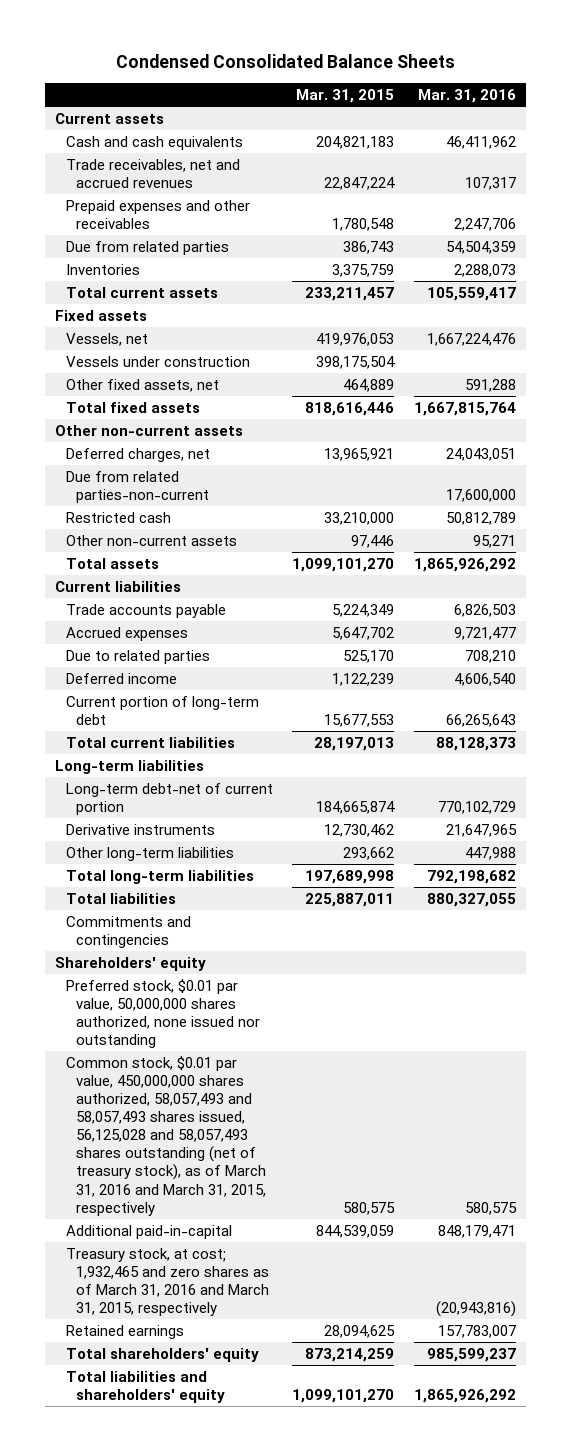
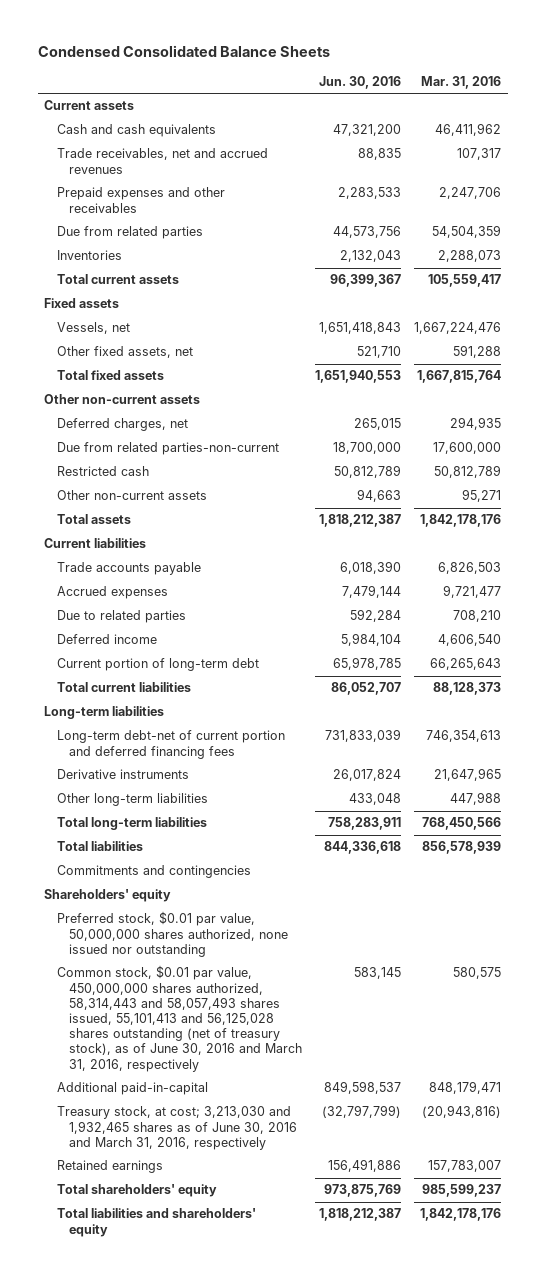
[296,89,395,104] Mar. 31, 2015 -> none
none -> [319,75,402,89] Jun. 30, 2016
[65,355,250,367] Vessels under construction -> none
[446,447,517,461] 24,043,051 -> [450,417,502,431] 294,935
[414,557,517,572] 1,865,926,292 -> [420,514,502,528] 1,842,178,176
[65,782,273,815] Long-term debt-net of current portion -> [56,730,285,759] Long-term debt-net of current portion and deferred financing fees
[438,800,517,814] 770,102,729 -> [426,730,502,743] 746,354,613
[427,869,517,884] 792,198,682 -> [422,817,502,831] 768,450,566
[427,892,517,907] 880,327,055 -> [422,841,502,855] 856,578,939
[65,1055,267,1216] Common stock, $0.01 par value, 450,000,000 shares authorized, 58,057,493 and 58,057,493 shares issued, 56,125,028 and 58,057,493 shares outstanding (net of treasury stock), as of March 31, 2016 and March 31, 2015, respectively -> [56,965,303,1072] Common stock, $0.01 par value, 450,000,000 shares authorized, 58,314,443 and 58,057,493 shares issued, 55,101,413 and 56,125,028 shares outstanding (net of treasury stock), as of June 30, 2016 and March 31, 2016, respectively
[65,1247,270,1317] Treasury stock, at cost; 1,932,465 and zero shares as of March 31, 2016 and March 31, 2015, respectively -> [56,1106,298,1150] Treasury stock, at cost; 3,213,030 and 1,932,465 shares as of June 30, 2016 and March 31, 2016, respectively
[414,1388,517,1403] 1,865,926,292 -> [420,1208,502,1222] 1,842,178,176

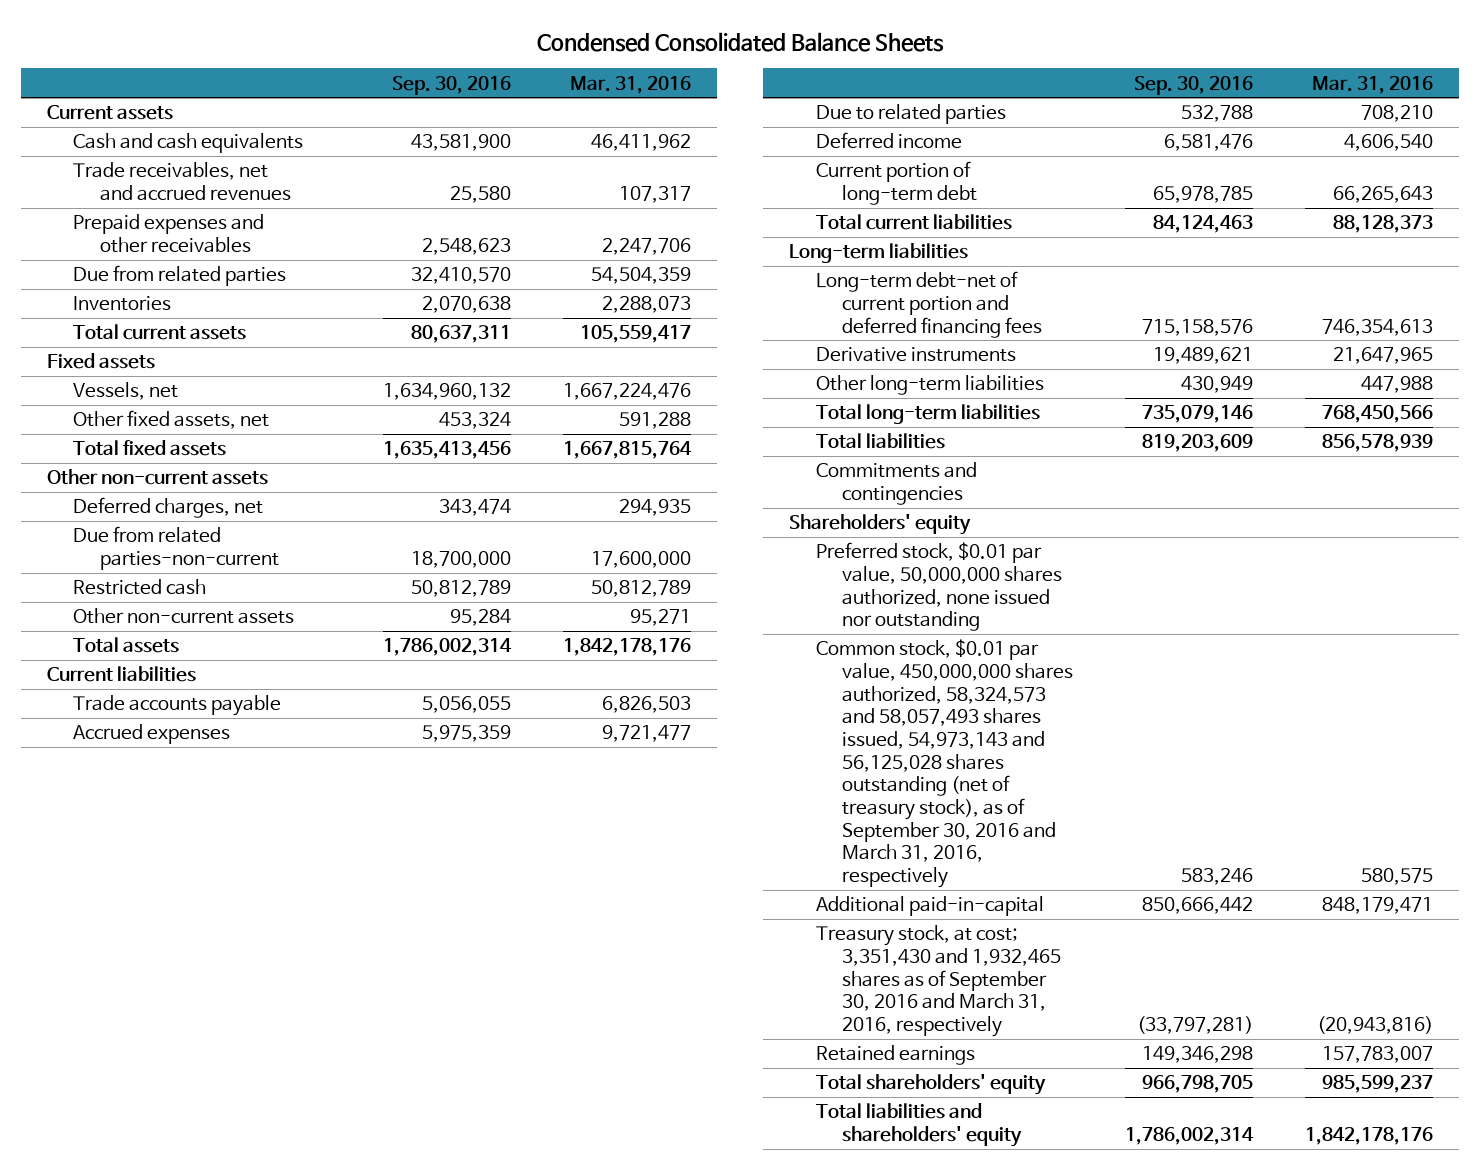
[319,75,402,89] Jun. 30, 2016 -> none
none -> [391,75,511,95] Sep. 30, 2016
[56,965,303,1072] Common stock, $0.01 par value, 450,000,000 shares authorized, 58,314,443 and 58,057,493 shares issued, 55,101,413 and 56,125,028 shares outstanding (net of treasury stock), as of June 30, 2016 and March 31, 2016, respectively -> [815,639,1074,888] Common stock, $0.01 par value, 450,000,000 shares authorized, 58,324,573 and 58,057,493 shares issued, 54,973,143 and 56,125,028 shares outstanding (net of treasury stock), as of September 30, 2016 and March 31, 2016, respectively
[56,1106,298,1150] Treasury stock, at cost; 3,213,030 and 1,932,465 shares as of June 30, 2016 and March 31, 2016, respectively -> [815,925,1062,1037] Treasury stock, at cost; 3,351,430 and 1,932,465 shares as of September 30, 2016 and March 31, 2016, respectively

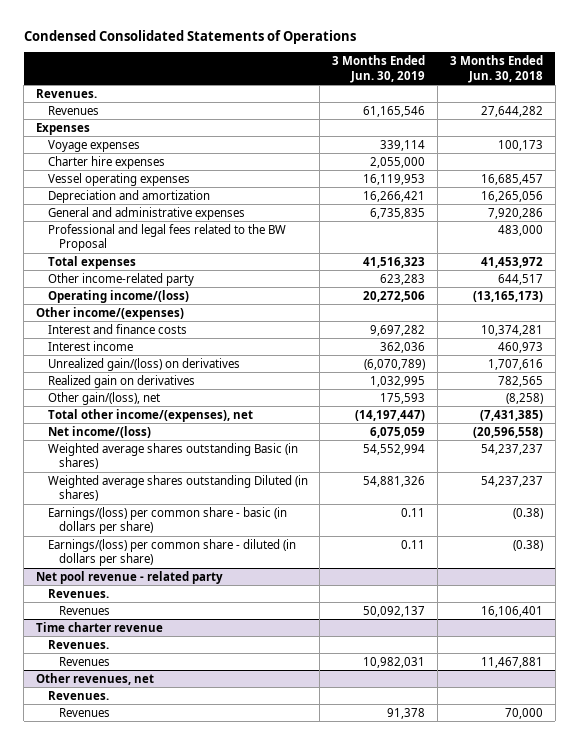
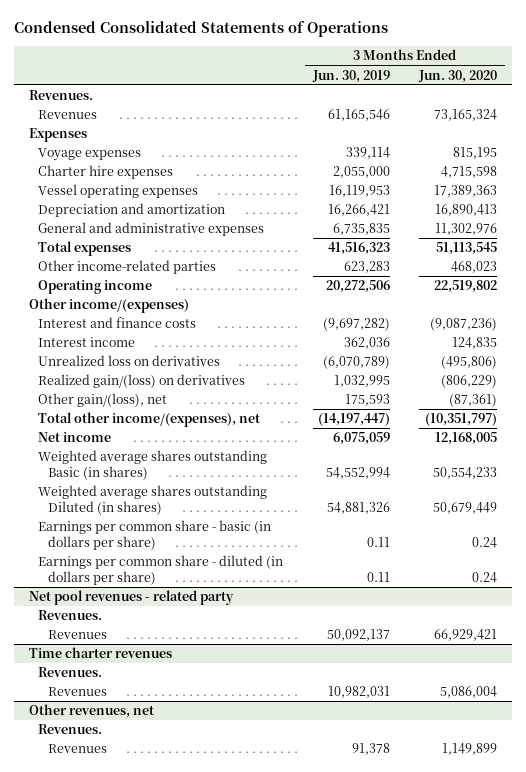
[449,55,543,83] 3 Months Ended Jun. 30, 2018 -> none
none -> [418,69,498,83] Jun. 30, 2020
[47,223,286,252] Professional and legal fees related to the BW Proposal -> none
[47,272,194,286] Other income-related party -> [38,260,217,275] Other income-related parties
[47,289,189,303] Operating income/(loss) -> [38,280,153,295] Operating income
[370,324,426,336] 9,697,282 -> [322,318,390,332] (9,697,282)
[47,357,240,371] Unrealized gain/(loss) on derivatives -> [38,355,221,367] Unrealized loss on derivatives
[47,374,195,388] Realized gain on derivatives -> [38,374,246,389] Realized gain/(loss) on derivatives
[47,425,151,438] Net income/(loss) -> [38,432,112,443] Net income
[47,506,287,535] Earnings/(loss) per common share - basic (in dollars per share) -> [38,520,272,550] Earnings per common share - basic (in dollars per share)
[47,538,296,567] Earnings/(loss) per common share - diluted (in dollars per share) -> [38,555,284,585] Earnings per common share - diluted (in dollars per share)
[35,570,223,584] Net pool revenue - related party -> [28,590,234,606] Net pool revenues - related party
[35,621,163,632] Time charter revenue -> [28,647,172,659] Time charter revenues

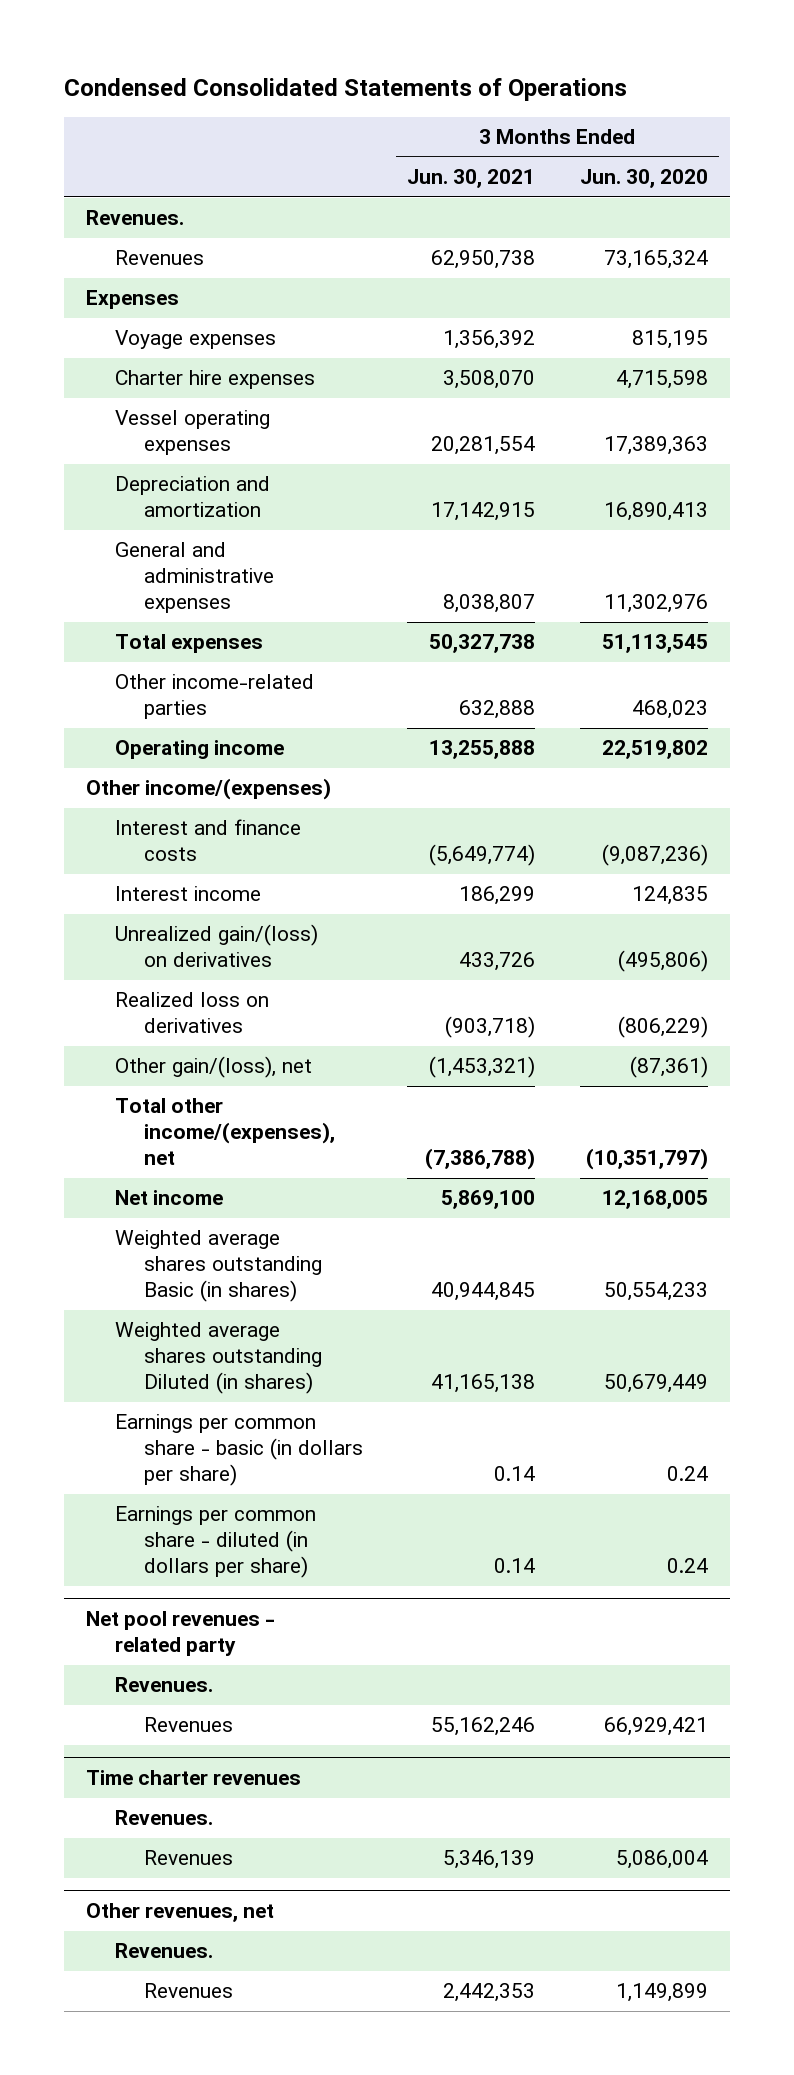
[311,69,390,83] Jun. 30, 2019 -> none
none -> [407,169,536,189] Jun. 30, 2021
[38,355,221,367] Unrealized loss on derivatives -> [114,924,318,968] Unrealized gain/(loss) on derivatives
[38,374,246,389] Realized gain/(loss) on derivatives -> [114,992,269,1034] Realized loss on derivatives

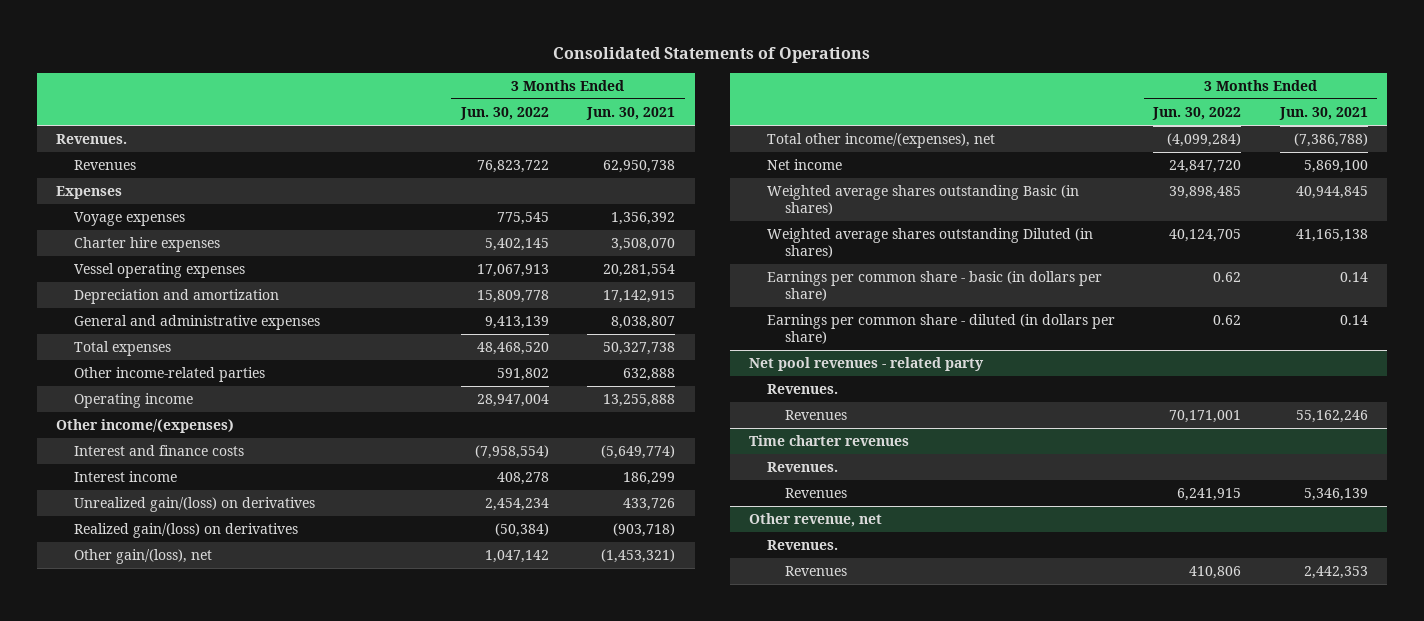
[63,78,627,102] Condensed Consolidated Statements of Operations -> [553,46,871,63] Consolidated Statements of Operations
[579,169,708,189] Jun. 30, 2020 -> none
none -> [459,107,549,121] Jun. 30, 2022
[114,992,269,1034] Realized loss on derivatives -> [74,523,299,539] Realized gain/(loss) on derivatives
[86,1903,275,1923] Other revenues, net -> [748,513,882,528] Other revenue, net

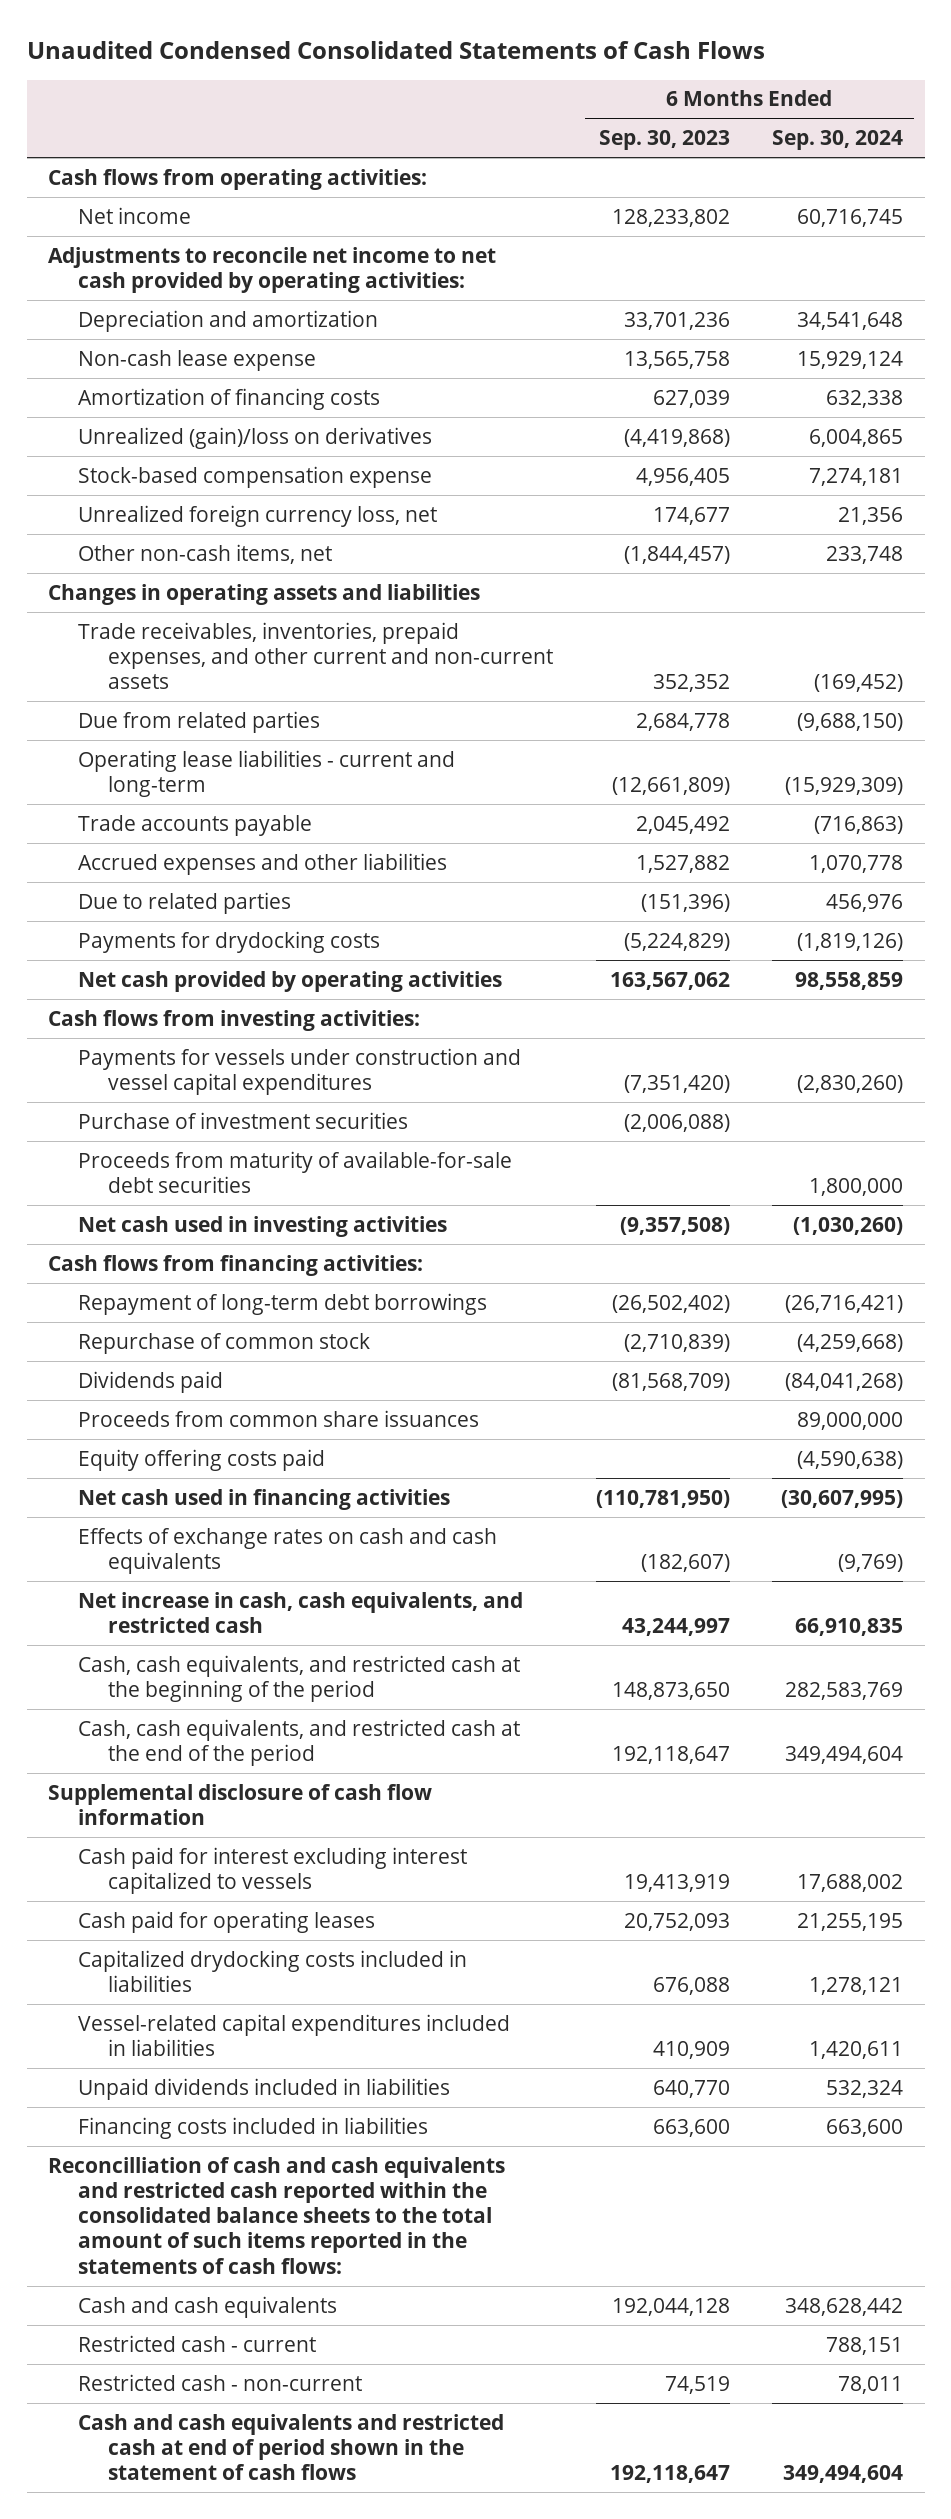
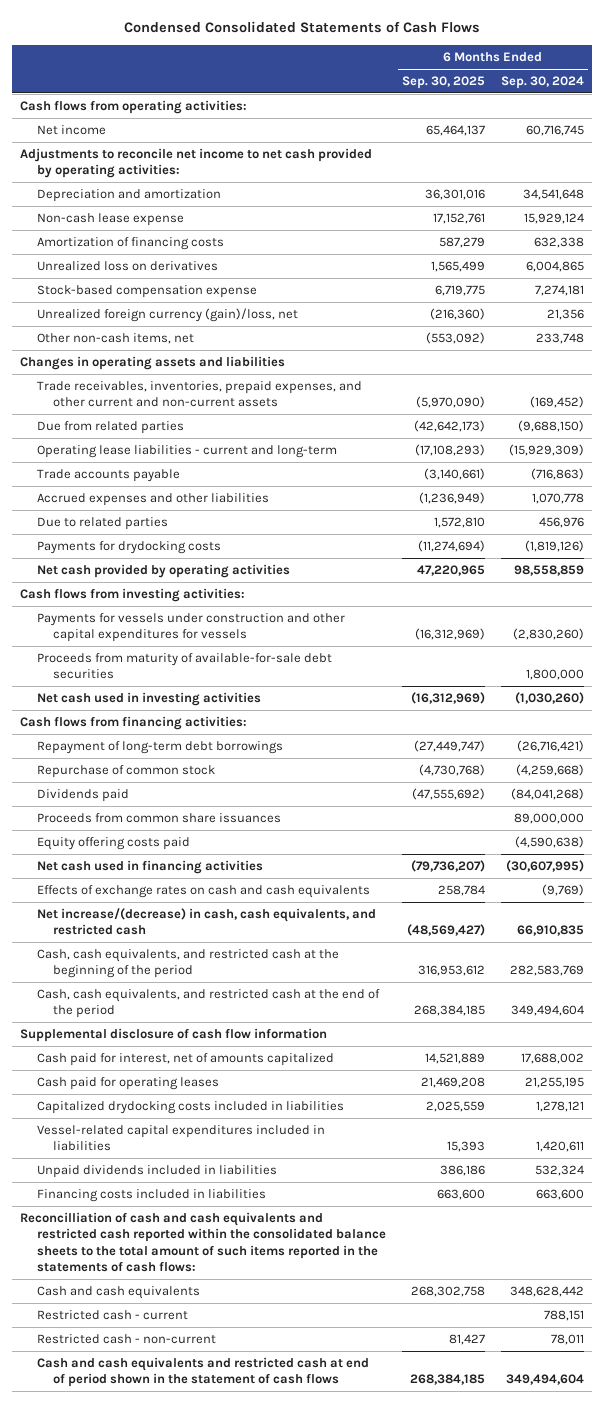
[26,40,765,59] Unaudited Condensed Consolidated Statements of Cash Flows -> [124,21,481,34] Condensed Consolidated Statements of Cash Flows
[598,130,730,151] Sep. 30, 2023 -> none
none -> [401,75,485,89] Sep. 30, 2025
[78,426,433,449] Unrealized (gain)/loss on derivatives -> [36,260,218,271] Unrealized loss on derivatives
[78,504,438,527] Unrealized foreign currency loss, net -> [36,307,298,322] Unrealized foreign currency (gain)/loss, net
[78,1111,409,1129] Purchase of investment securities -> none
[78,1047,522,1095] Payments for vessels under construction and vessel capital expenditures -> [36,612,345,643] Payments for vessels under construction and other capital expenditures for vessels
[78,1591,524,1633] Net increase in cash, cash equivalents, and restricted cash -> [36,907,376,936] Net increase/(decrease) in cash, cash equivalents, and restricted cash
[78,1846,468,1894] Cash paid for interest excluding interest capitalized to vessels -> [36,1052,334,1066] Cash paid for interest, net of amounts capitalized

